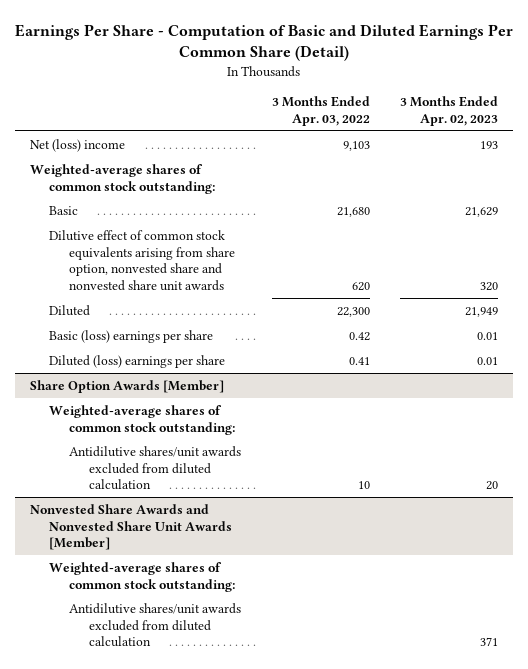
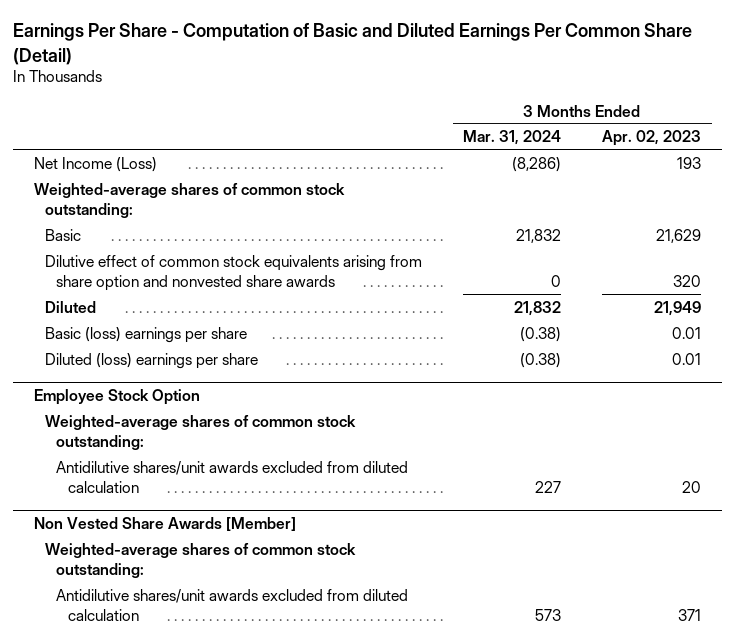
[271,96,370,126] 3 Months Ended Apr. 03, 2022 -> none
none -> [463,130,562,146] Mar. 31, 2024
[29,138,125,152] Net (loss) income -> [33,156,157,172] Net Income (Loss)
[49,229,236,291] Dilutive effect of common stock equivalents arising from share option, nonvested share and nonvested share unit awards -> [45,254,423,291] Dilutive effect of common stock equivalents arising from share option and nonvested share awards
[29,379,224,393] Share Option Awards [Member] -> [33,388,200,405] Employee Stock Option
[29,503,233,551] Nonvested Share Awards and Nonvested Share Unit Awards [Member] -> none
none -> [33,516,296,531] Non Vested Share Awards [Member]

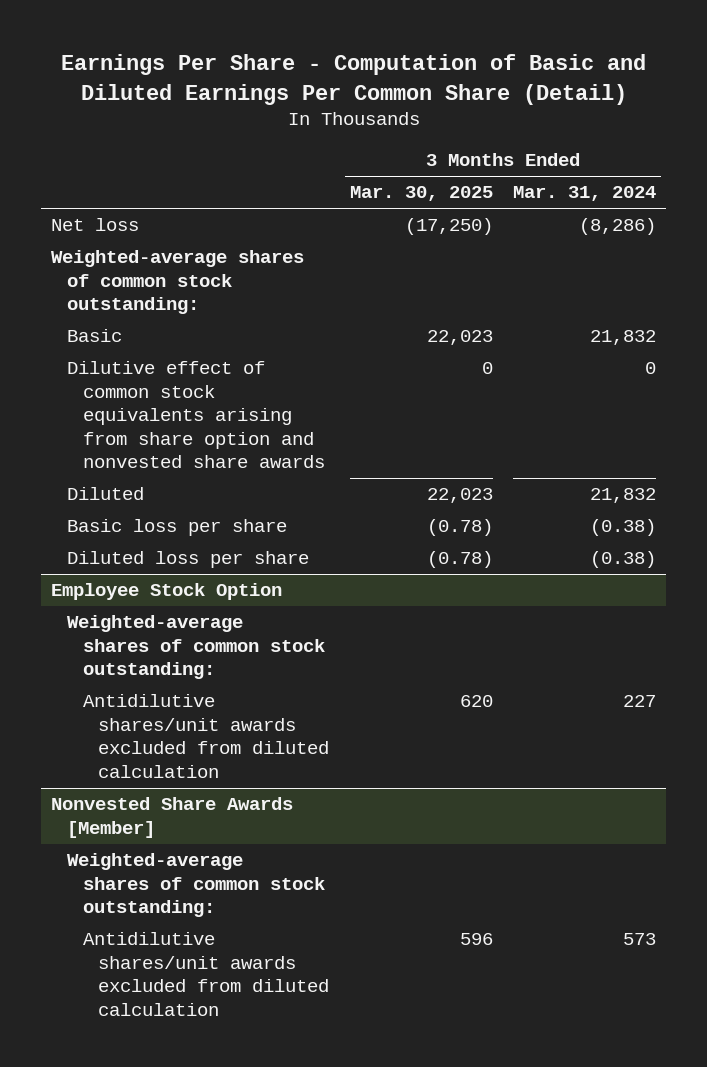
[602,130,702,147] Apr. 02, 2023 -> none
none -> [349,186,493,202] Mar. 30, 2025
[33,156,157,172] Net Income (Loss) -> [51,218,140,232] Net loss
[45,326,248,343] Basic (loss) earnings per share -> [66,519,287,537] Basic loss per share
[45,352,259,369] Diluted (loss) earnings per share -> [66,551,309,569] Diluted loss per share
[33,516,296,531] Non Vested Share Awards [Member] -> [51,797,294,838] Nonvested Share Awards [Member]

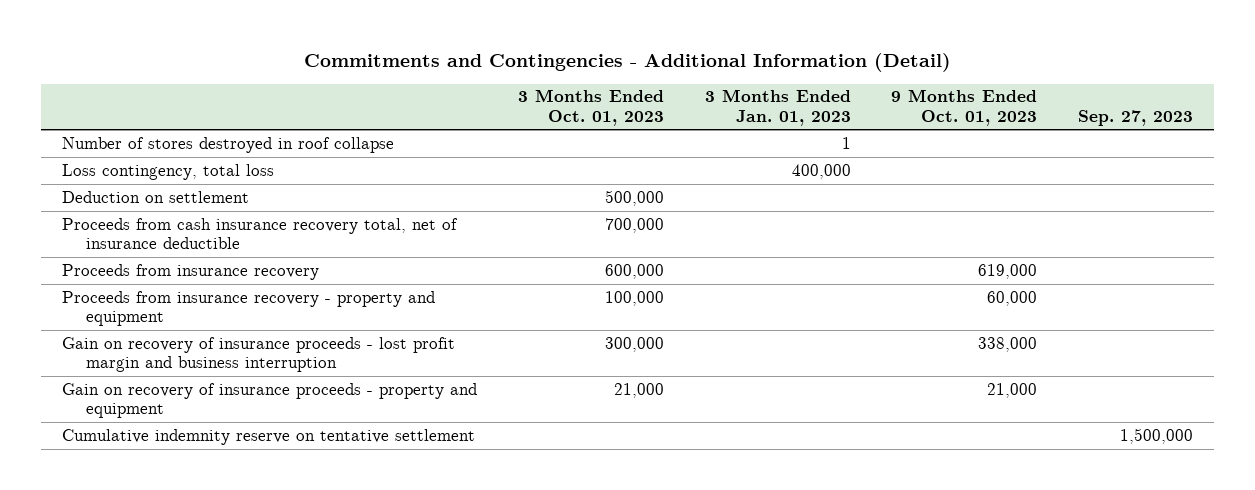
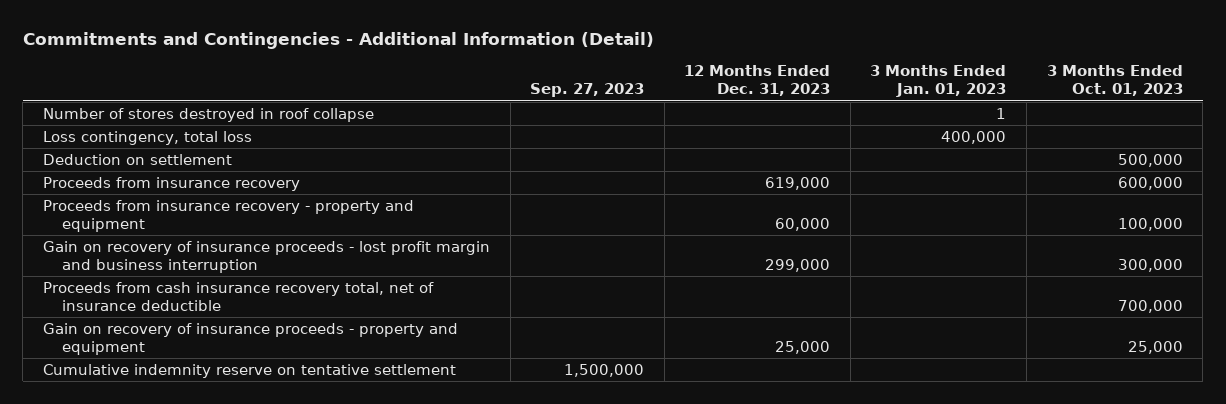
[891,89,1038,126] 9 Months Ended Oct. 01, 2023 -> none
none -> [684,65,831,97] 12 Months Ended Dec. 31, 2023
[61,217,458,250] Proceeds from cash insurance recovery total, net of insurance deductible -> [42,281,434,311] Proceeds from cash insurance recovery total, net of insurance deductible
[613,382,664,398] 21,000 -> [1127,340,1183,354] 25,000

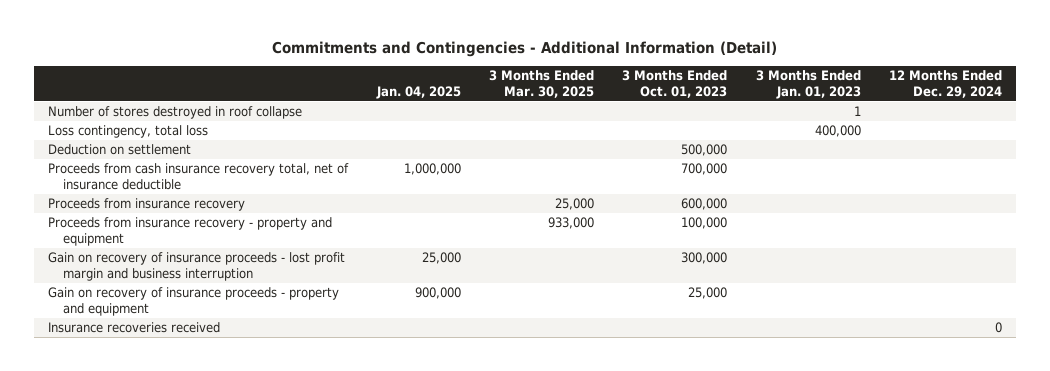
[530,83,645,98] Sep. 27, 2023 -> none
[684,65,831,97] 12 Months Ended Dec. 31, 2023 -> none
none -> [375,85,461,99] Jan. 04, 2025
none -> [488,69,594,98] 3 Months Ended Mar. 30, 2025
none -> [889,69,1003,98] 12 Months Ended Dec. 29, 2024
[42,281,434,311] Proceeds from cash insurance recovery total, net of insurance deductible -> [48,163,350,190] Proceeds from cash insurance recovery total, net of insurance deductible
[42,363,456,378] Cumulative indemnity reserve on tentative settlement -> none
none -> [48,322,221,334] Insurance recoveries received

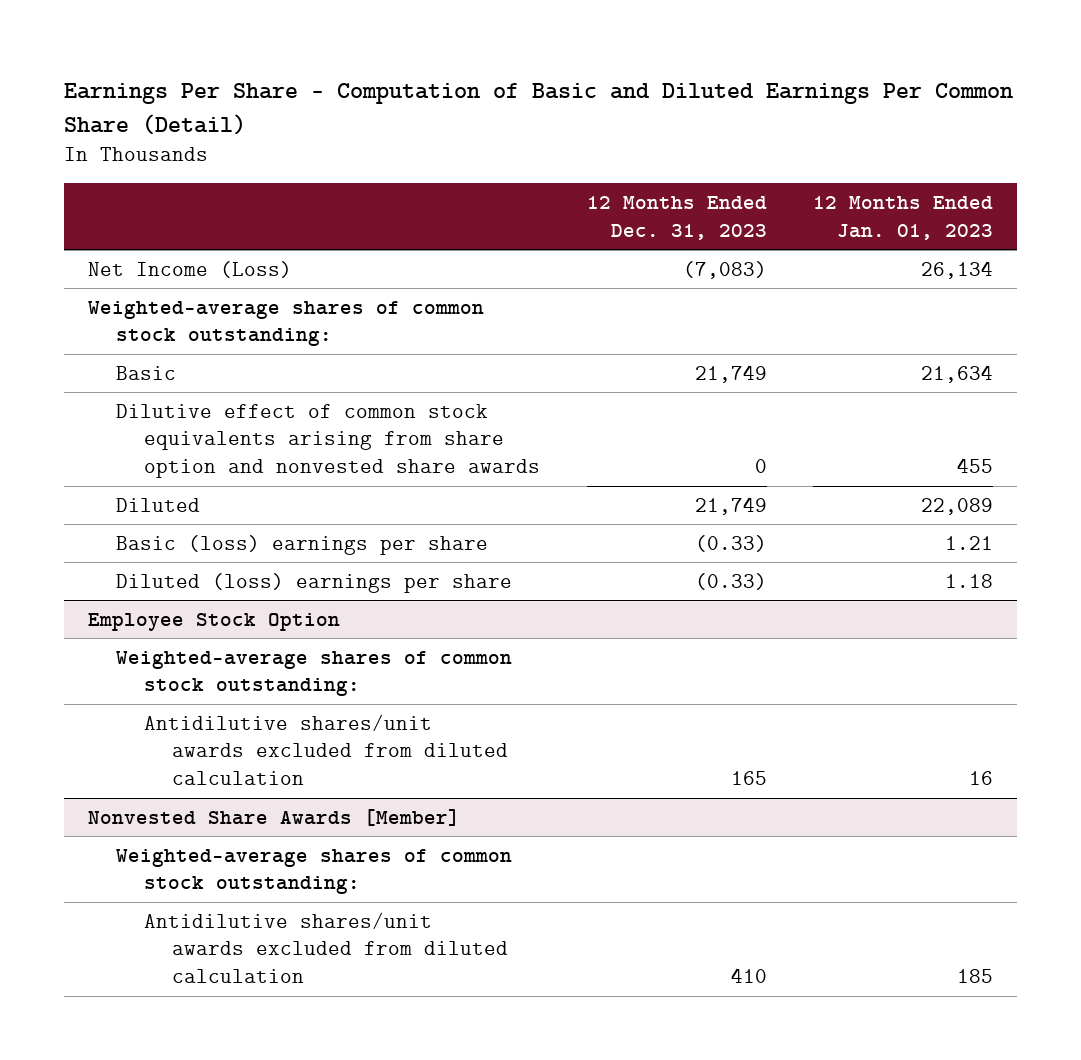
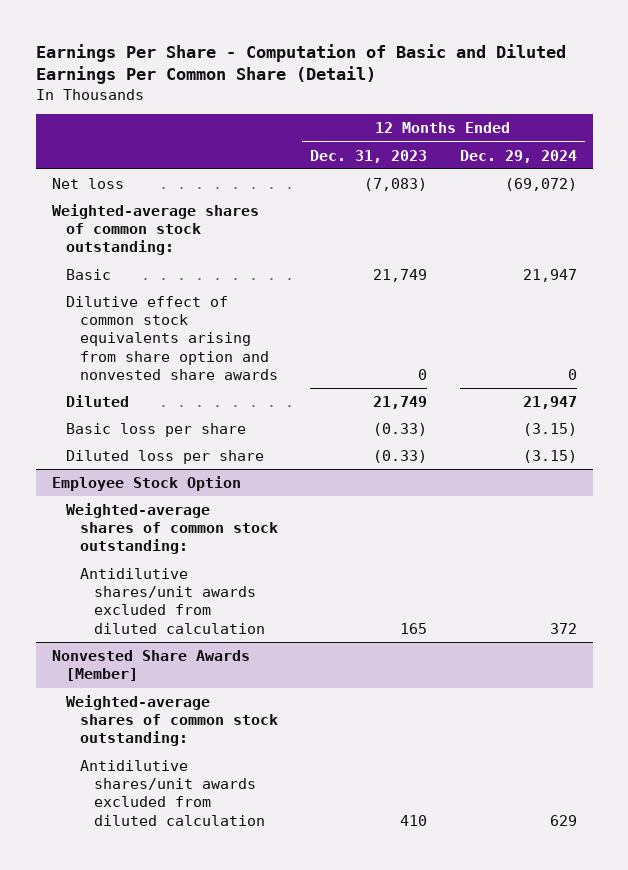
[813,195,994,240] 12 Months Ended Jan. 01, 2023 -> none
none -> [459,149,577,163] Dec. 29, 2024
[87,260,292,278] Net Income (Loss) -> [51,177,124,189] Net loss
[115,534,488,555] Basic (loss) earnings per share -> [65,422,246,437] Basic loss per share
[115,572,512,593] Diluted (loss) earnings per share -> [65,449,264,464] Diluted loss per share

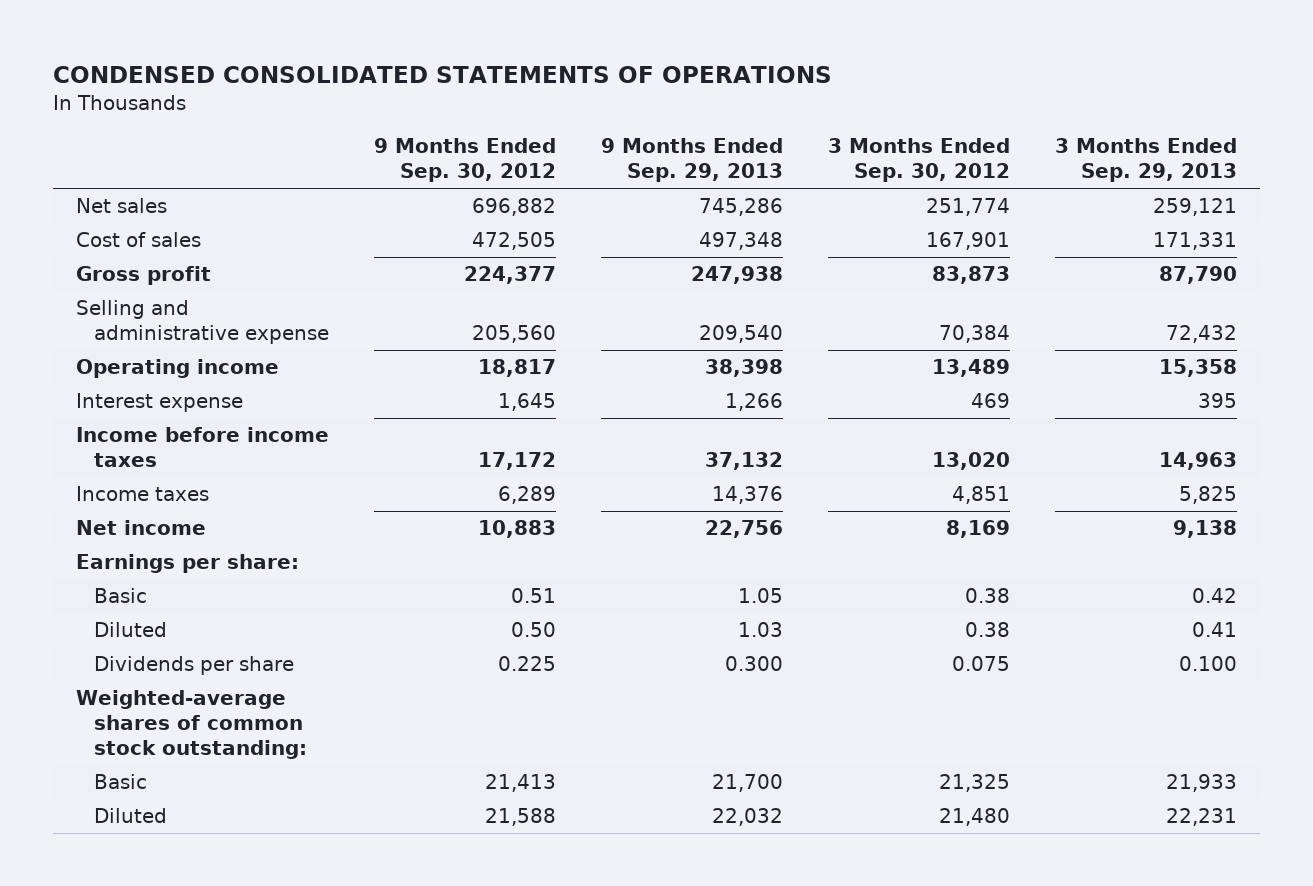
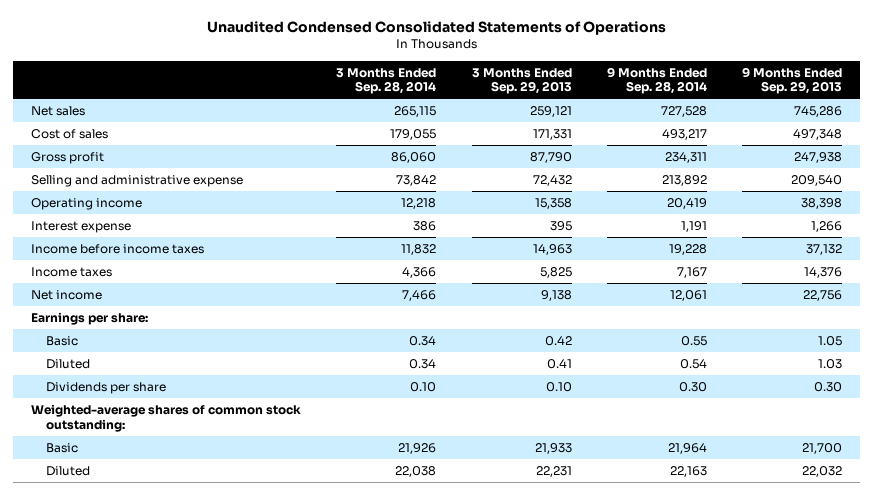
[53,66,833,84] CONDENSED CONSOLIDATED STATEMENTS OF OPERATIONS -> [206,20,666,35] Unaudited Condensed Consolidated Statements of Operations
[374,138,557,183] 9 Months Ended Sep. 30, 2012 -> none
[828,138,1011,183] 3 Months Ended Sep. 30, 2012 -> none
none -> [336,67,437,95] 3 Months Ended Sep. 28, 2014
none -> [606,66,707,95] 9 Months Ended Sep. 28, 2014
[725,656,784,672] 0.300 -> [814,382,843,393] 0.30
[1179,656,1238,672] 0.100 -> [545,382,572,393] 0.10

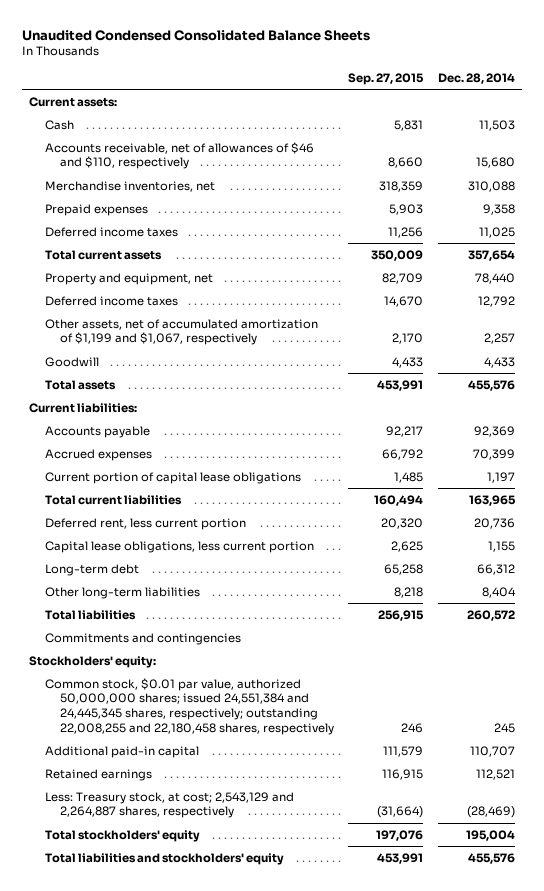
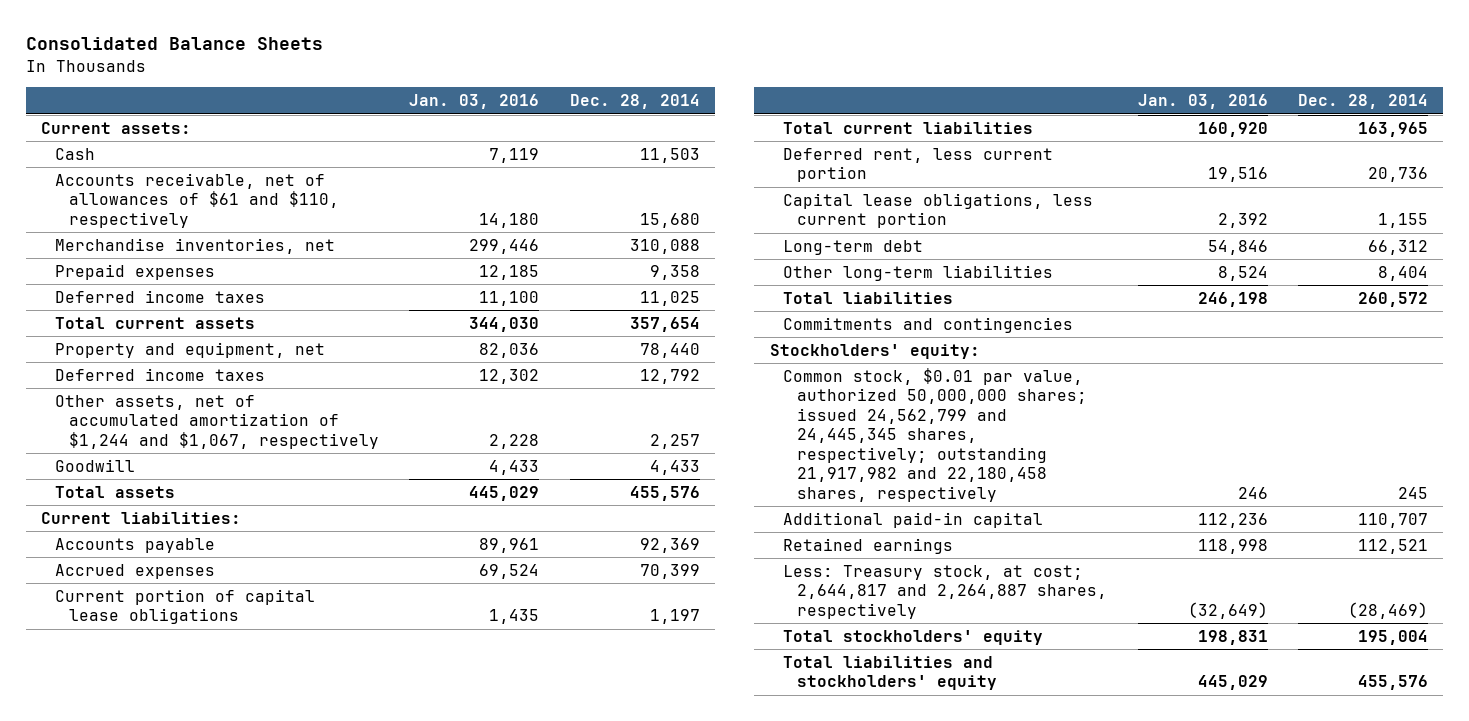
[22,29,371,41] Unaudited Condensed Consolidated Balance Sheets -> [25,37,323,51] Consolidated Balance Sheets
[348,72,425,85] Sep. 27, 2015 -> none
none -> [409,94,540,110] Jan. 03, 2016
[44,141,314,170] Accounts receivable, net of allowances of $46 and $110, respectively -> [54,172,339,228] Accounts receivable, net of allowances of $61 and $110, respectively
[44,318,318,346] Other assets, net of accumulated amortization of $1,199 and $1,067, respectively -> [54,394,379,449] Other assets, net of accumulated amortization of $1,244 and $1,067, respectively
[44,677,334,735] Common stock, $0.01 par value, authorized 50,000,000 shares; issued 24,551,384 and 24,445,345 shares, respectively; outstanding 22,008,255 and 22,180,458 shares, respectively -> [783,367,1087,502] Common stock, $0.01 par value, authorized 50,000,000 shares; issued 24,562,799 and 24,445,345 shares, respectively; outstanding 21,917,982 and 22,180,458 shares, respectively
[44,791,294,819] Less: Treasury stock, at cost; 2,543,129 and 2,264,887 shares, respectively -> [783,564,1107,619] Less: Treasury stock, at cost; 2,644,817 and 2,264,887 shares, respectively

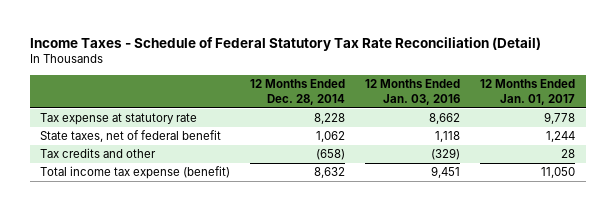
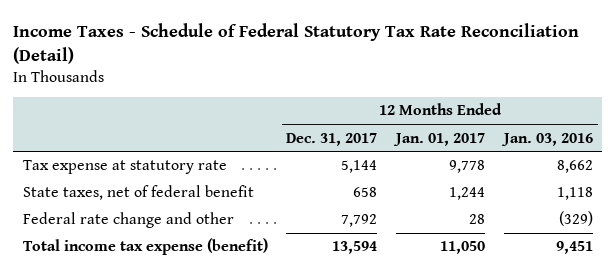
[250,79,346,105] 12 Months Ended Dec. 28, 2014 -> none
none -> [286,132,378,146] Dec. 31, 2017
[39,148,156,159] Tax credits and other -> [22,212,234,229] Federal rate change and other

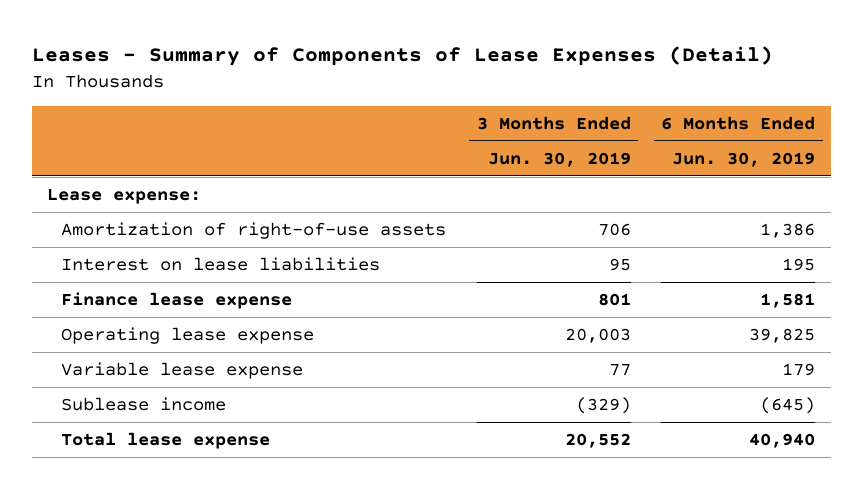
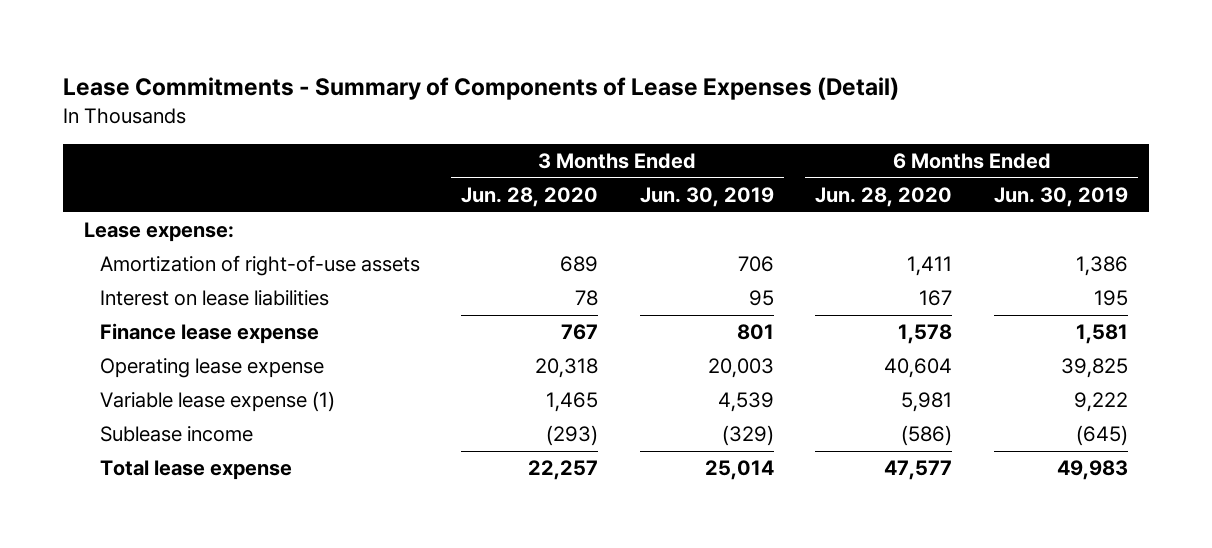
[32,46,774,67] Leases - Summary of Components of Lease Expenses (Detail) -> [63,77,900,101] Lease Commitments - Summary of Components of Lease Expenses (Detail)
none -> [461,187,599,208] Jun. 28, 2020
none -> [815,187,953,208] Jun. 28, 2020
[60,362,303,380] Variable lease expense -> [99,391,335,413] Variable lease expense (1)
[608,364,631,377] 77 -> [717,392,774,413] 4,539
[782,363,816,377] 179 -> [1073,392,1128,413] 9,222
[564,433,631,449] 20,552 -> [704,460,774,481] 25,014
[749,433,816,449] 40,940 -> [1056,460,1128,481] 49,983

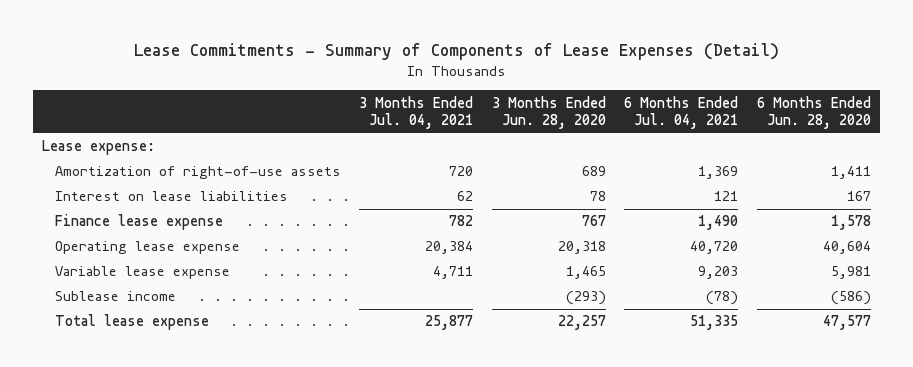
[639,187,774,208] Jun. 30, 2019 -> none
[993,187,1128,208] Jun. 30, 2019 -> none
none -> [359,95,474,130] 3 Months Ended Jul. 04, 2021
none -> [624,95,739,130] 6 Months Ended Jul. 04, 2021
[99,391,335,413] Variable lease expense (1) -> [55,266,231,280] Variable lease expense

